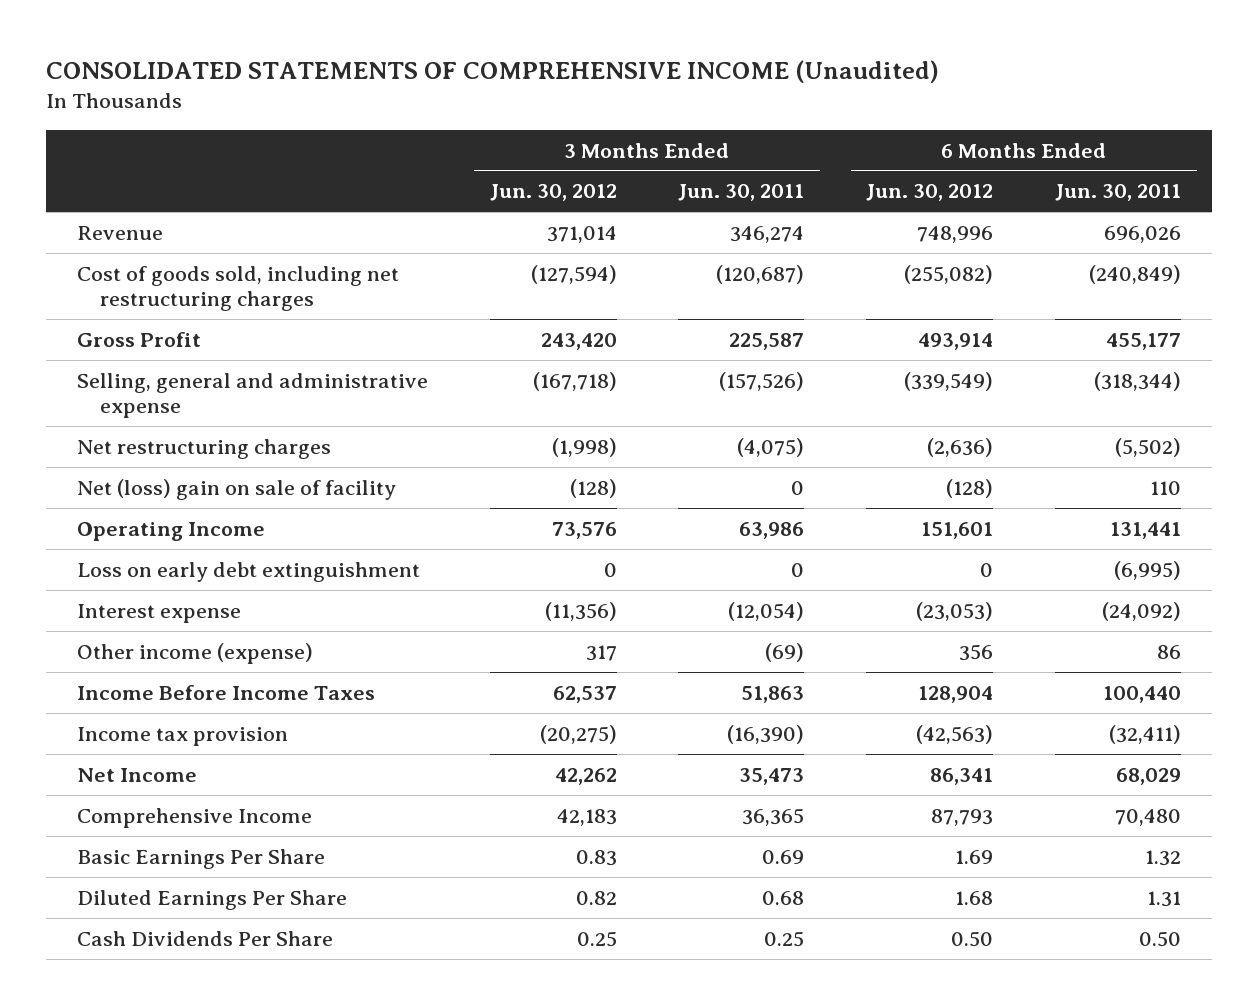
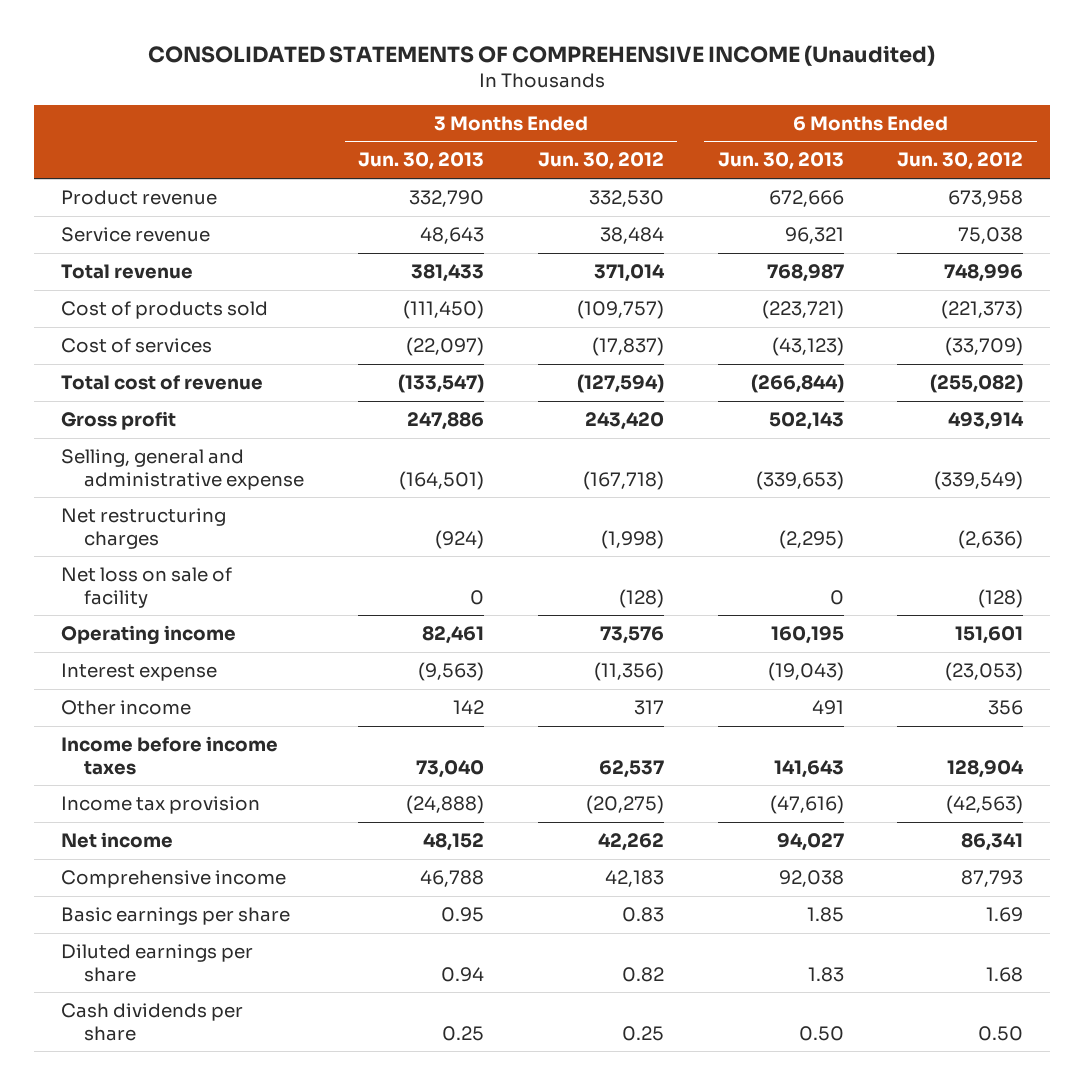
[678,184,805,202] Jun. 30, 2011 -> none
[1055,184,1182,202] Jun. 30, 2011 -> none
none -> [358,152,485,171] Jun. 30, 2013
none -> [717,152,844,171] Jun. 30, 2013
none -> [60,189,217,205] Product revenue
none -> [60,226,210,242] Service revenue
[76,225,163,240] Revenue -> [60,263,193,279] Total revenue
none -> [60,300,268,319] Cost of products sold
none -> [60,337,212,353] Cost of services
[76,265,399,312] Cost of goods sold, including net restructuring charges -> [60,374,263,390] Total cost of revenue
[76,331,201,347] Gross Profit -> [60,410,176,430] Gross profit
[76,561,420,582] Loss on early debt extinguishment -> none
[76,478,396,500] Net (loss) gain on sale of facility -> [60,566,232,608] Net loss on sale of facility
[76,521,265,541] Operating Income -> [60,624,236,645] Operating income
[76,642,313,664] Other income (expense) -> [60,699,191,715] Other income
[76,684,375,700] Income Before Income Taxes -> [60,735,278,775] Income before income taxes
[76,767,197,782] Net Income -> [60,831,173,848] Net income
[76,807,312,828] Comprehensive Income -> [60,869,286,888] Comprehensive income
[76,848,325,869] Basic Earnings Per Share -> [60,906,290,925] Basic earnings per share
[76,889,347,910] Diluted Earnings Per Share -> [60,943,253,982] Diluted earnings per share
[76,930,333,946] Cash Dividends Per Share -> [60,1002,243,1041] Cash dividends per share

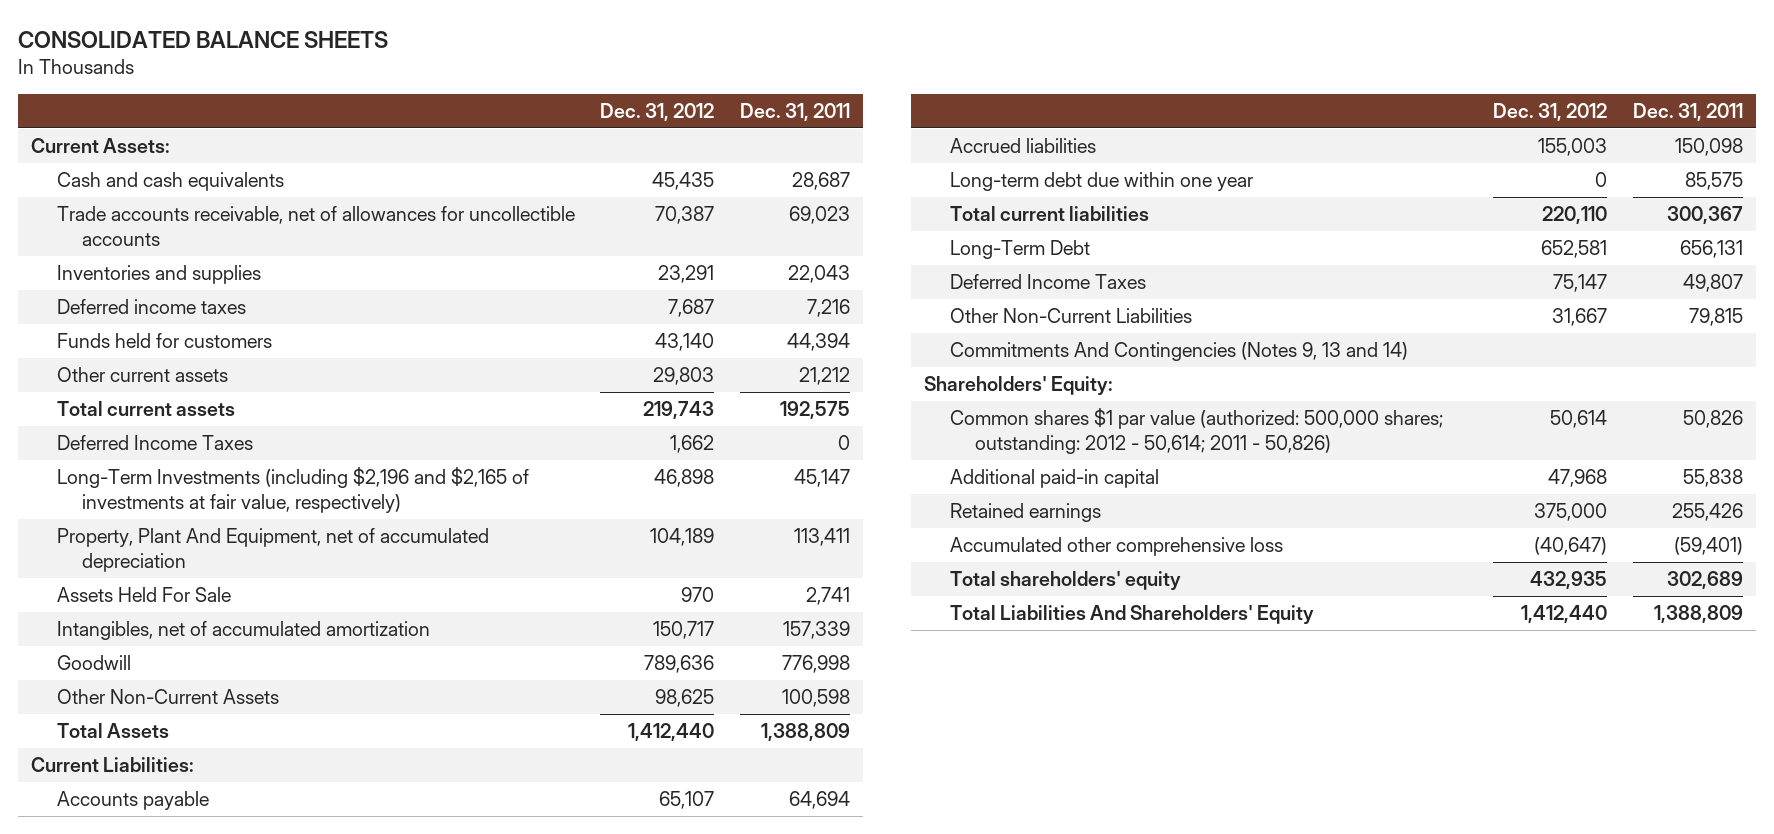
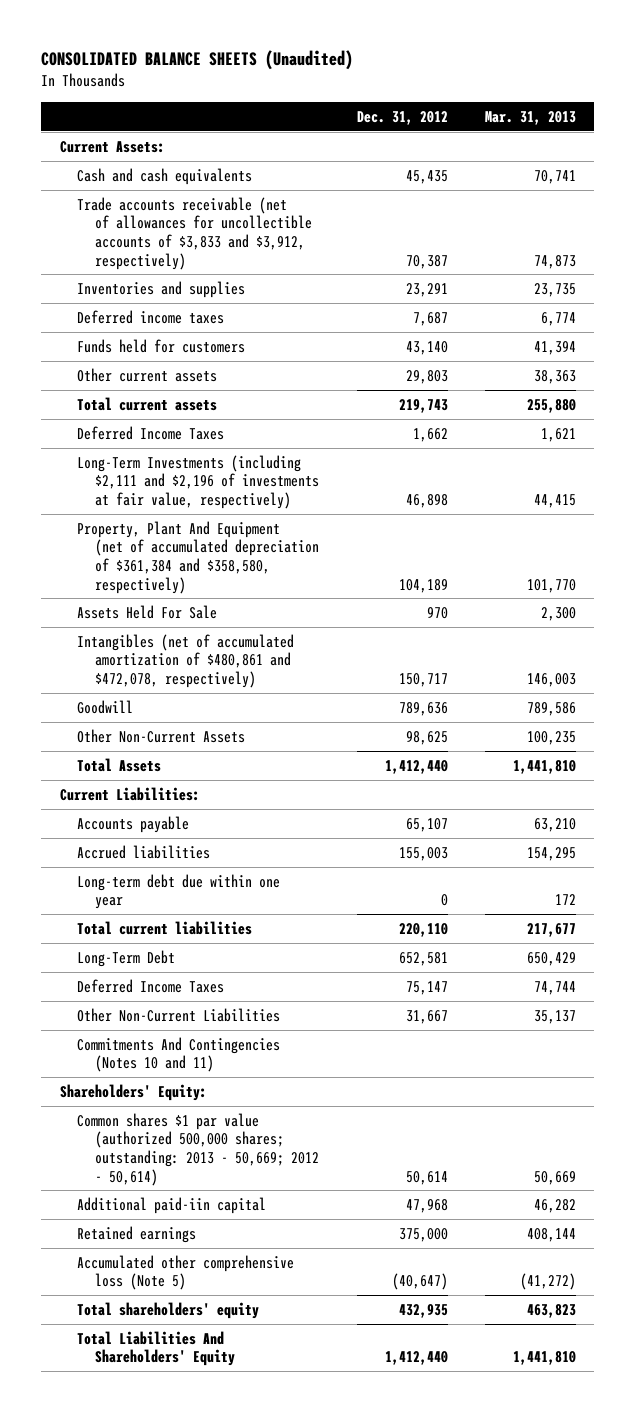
[17,31,388,49] CONSOLIDATED BALANCE SHEETS -> [40,50,353,71] CONSOLIDATED BALANCE SHEETS (Unaudited)
[739,102,850,121] Dec. 31, 2011 -> none
none -> [484,110,576,125] Mar. 31, 2013
[56,206,575,247] Trade accounts receivable, net of allowances for uncollectible accounts -> [77,196,313,270] Trade accounts receivable (net of allowances for uncollectible accounts of $3,833 and $3,912, respectively)
[56,467,529,514] Long-Term Investments (including $2,196 and $2,165 of investments at fair value, respectively) -> [77,454,320,509] Long-Term Investments (including $2,111 and $2,196 of investments at fair value, respectively)
[56,528,489,573] Property, Plant And Equipment, net of accumulated depreciation -> [77,520,320,594] Property, Plant And Equipment (net of accumulated depreciation of $361,384 and $358,580, respectively)
[56,621,430,641] Intangibles, net of accumulated amortization -> [77,633,295,688] Intangibles (net of accumulated amortization of $480,861 and $472,078, respectively)
[949,342,1408,362] Commitments And Contingencies (Notes 9, 13 and 14) -> [77,1036,281,1073] Commitments And Contingencies (Notes 10 and 11)
[949,408,1443,455] Common shares $1 par value (authorized: 500,000 shares; outstanding: 2012 - 50,614; 2011 - 50,826) -> [77,1112,320,1186] Common shares $1 par value (authorized 500,000 shares; outstanding: 2013 - 50,669; 2012 - 50,614)
[949,469,1159,489] Additional paid-in capital -> [77,1196,267,1214] Additional paid-iin capital
[949,537,1283,557] Accumulated other comprehensive loss -> [77,1254,295,1291] Accumulated other comprehensive loss (Note 5)

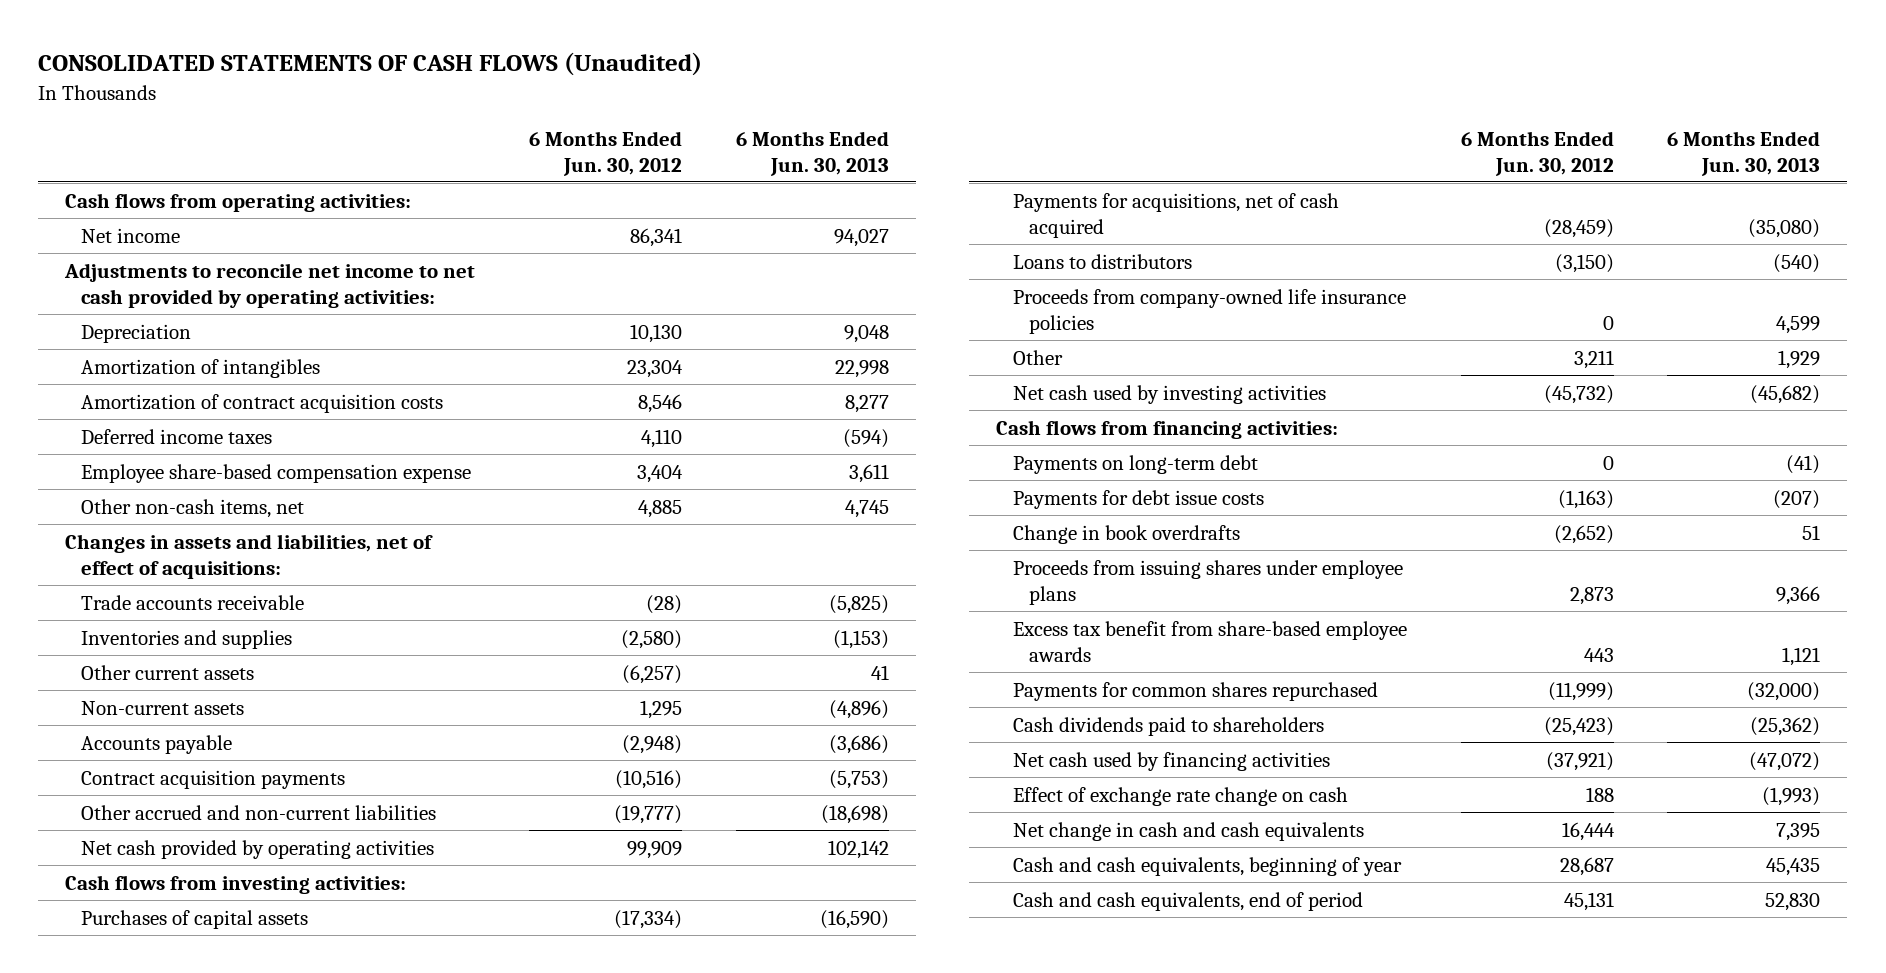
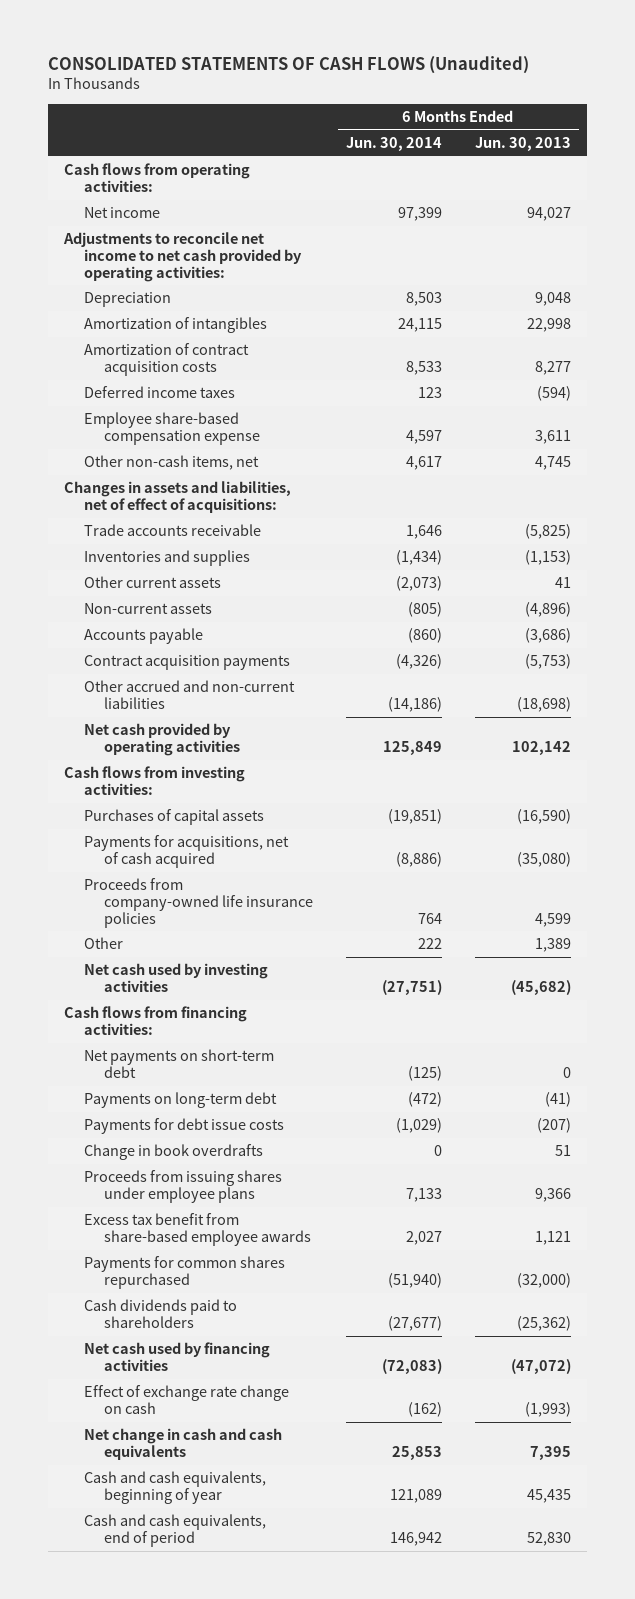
[529,130,683,176] 6 Months Ended Jun. 30, 2012 -> none
none -> [345,137,442,152] Jun. 30, 2014
[1012,253,1192,269] Loans to distributors -> none
[1778,349,1821,369] 1,929 -> [534,938,571,953] 1,389
none -> [84,1049,275,1078] Net payments on short-term debt

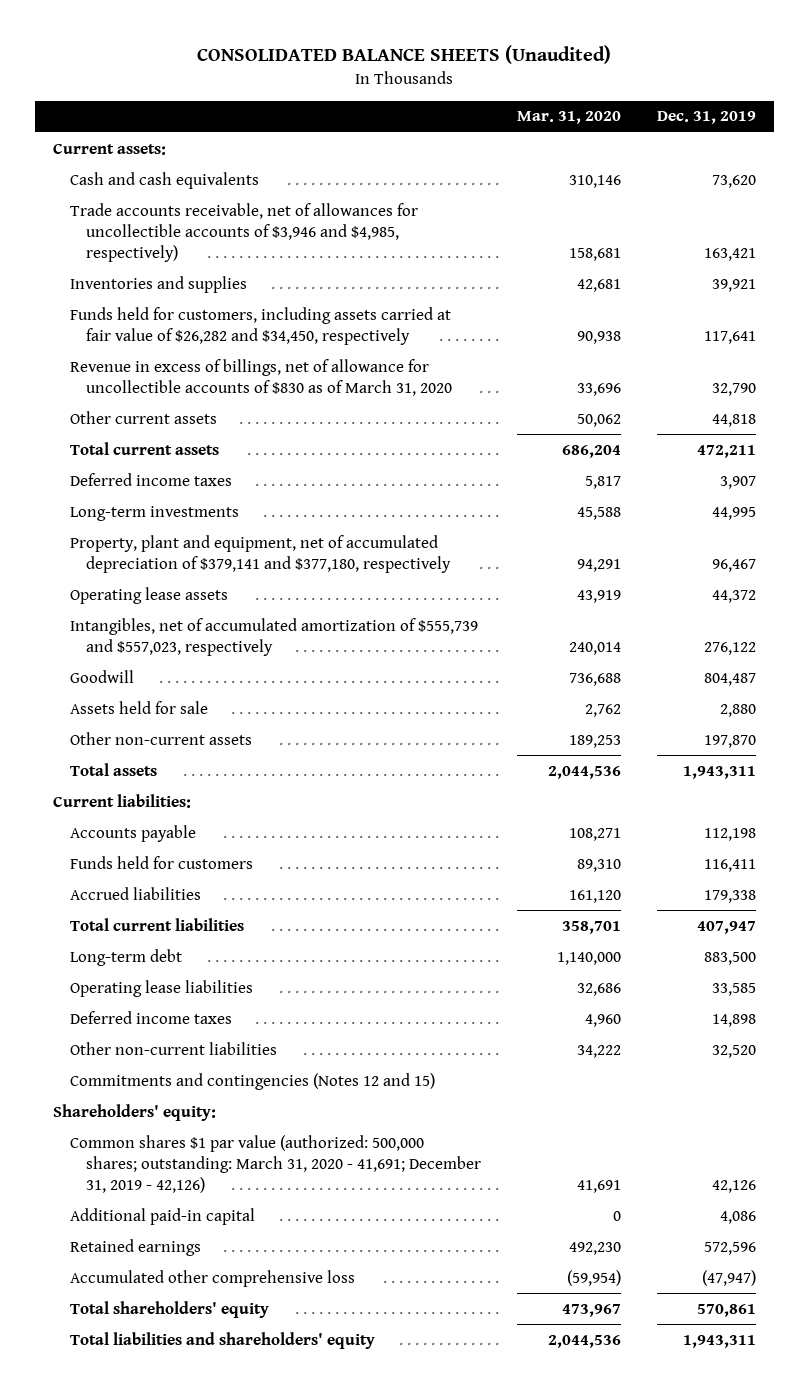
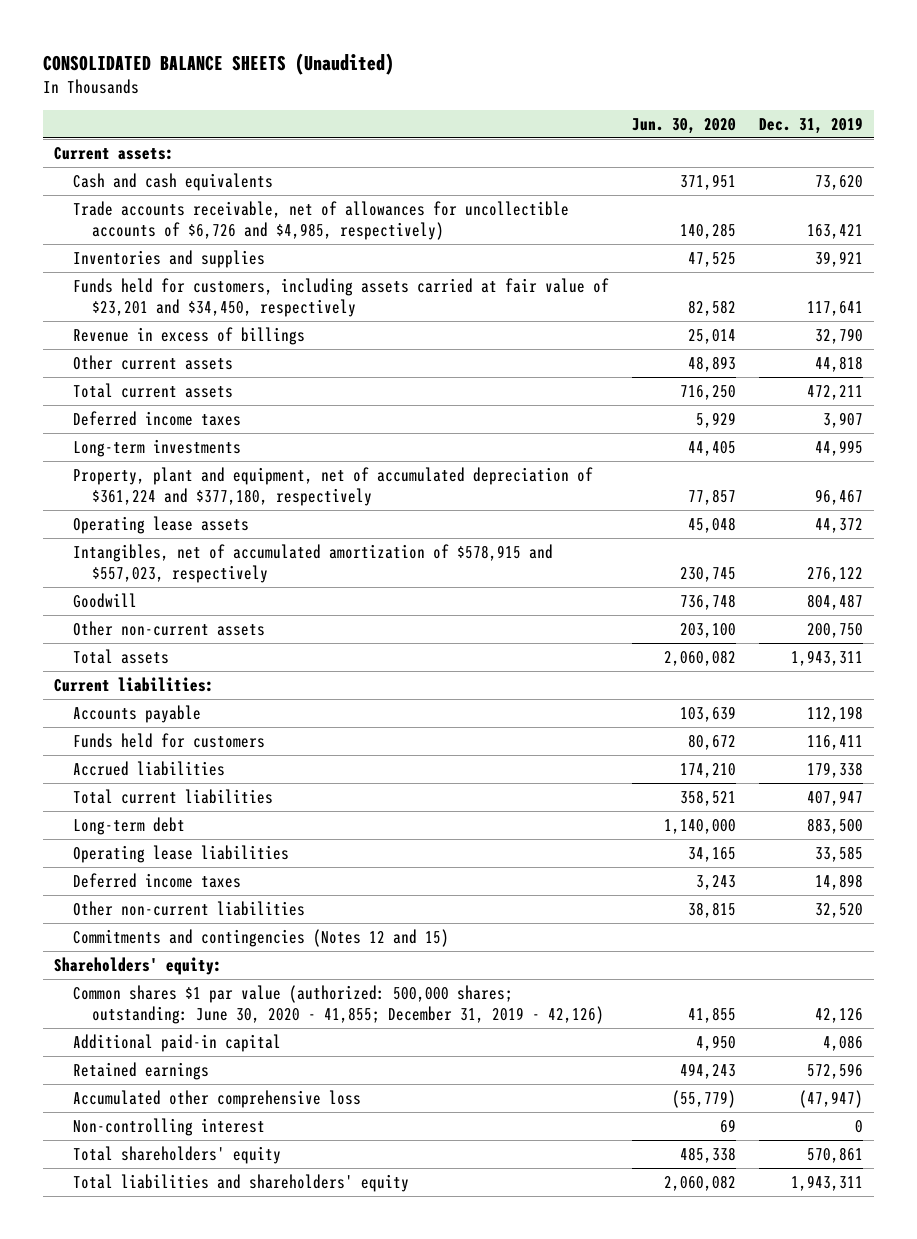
[517,111,622,125] Mar. 31, 2020 -> none
none -> [631,117,736,134] Jun. 30, 2020
[69,202,418,263] Trade accounts receivable, net of allowances for uncollectible accounts of $3,946 and $4,985, respectively) -> [73,200,570,241] Trade accounts receivable, net of allowances for uncollectible accounts of $6,726 and $4,985, respectively)
[69,306,451,345] Funds held for customers, including assets carried at fair value of $26,282 and $34,450, respectively -> [73,277,610,318] Funds held for customers, including assets carried at fair value of $23,201 and $34,450, respectively
[69,358,453,396] Revenue in excess of billings, net of allowance for uncollectible accounts of $830 as of March 31, 2020 -> [73,326,306,345] Revenue in excess of billings
[69,534,452,573] Property, plant and equipment, net of accumulated depreciation of $379,141 and $377,180, respectively -> [73,466,594,507] Property, plant and equipment, net of accumulated depreciation of $361,224 and $377,180, respectively
[69,617,478,656] Intangibles, net of accumulated amortization of $555,739 and $557,023, respectively -> [73,543,554,584] Intangibles, net of accumulated amortization of $578,915 and $557,023, respectively
[69,700,208,714] Assets held for sale -> none
[704,734,757,748] 197,870 -> [806,622,863,638] 200,750
[69,1134,482,1194] Common shares $1 par value (authorized: 500,000 shares; outstanding: March 31, 2020 - 41,691; December 31, 2019 - 42,126) -> [73,984,604,1025] Common shares $1 par value (authorized: 500,000 shares; outstanding: June 30, 2020 - 41,855; December 31, 2019 - 42,126)
none -> [73,1117,266,1136] Non-controlling interest

